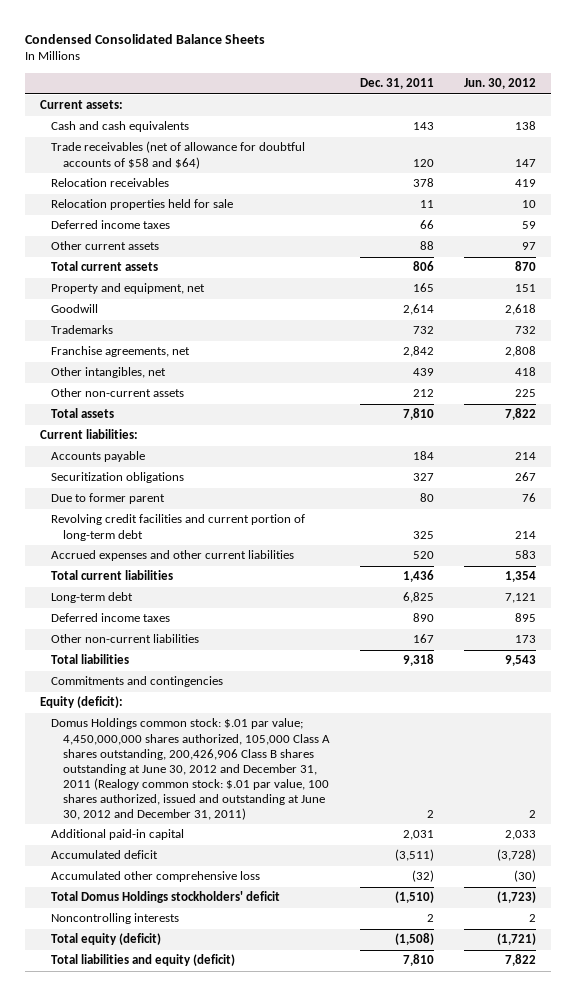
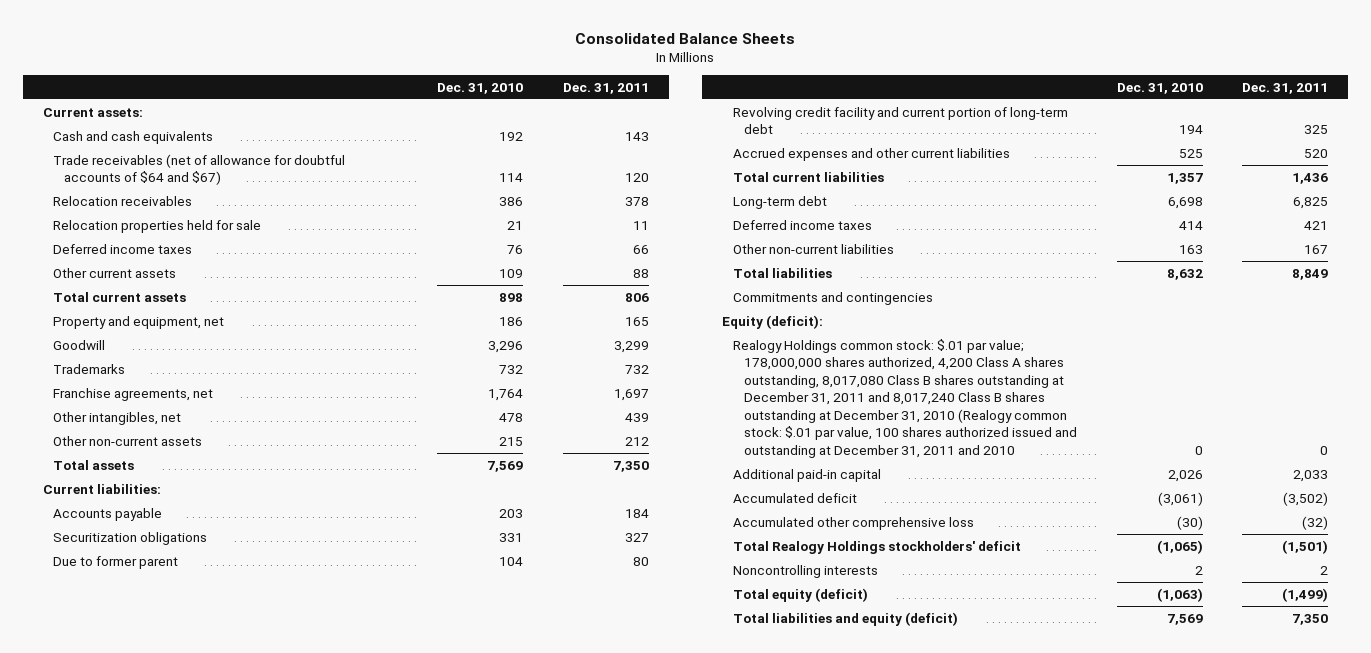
[24,33,265,44] Condensed Consolidated Balance Sheets -> [575,32,796,44] Consolidated Balance Sheets
[464,78,537,90] Jun. 30, 2012 -> none
none -> [436,82,523,94] Dec. 31, 2010
[51,141,306,169] Trade receivables (net of allowance for doubtful accounts of $58 and $64) -> [53,153,346,186] Trade receivables (net of allowance for doubtful accounts of $64 and $67)
[403,304,435,316] 2,614 -> [613,340,649,353] 3,299
[403,346,435,358] 2,842 -> [613,388,649,401] 1,697
[403,408,435,421] 7,810 -> [612,460,649,472] 7,350
[51,514,306,541] Revolving credit facilities and current portion of long-term debt -> [732,106,1068,135] Revolving credit facility and current portion of long-term debt
[413,613,435,623] 890 -> [1304,220,1329,230] 421
[403,654,435,667] 9,318 -> [1292,268,1329,280] 8,849
[51,718,330,820] Domus Holdings common stock: $.01 par value; 4,450,000,000 shares authorized, 105,000 Class A shares outstanding, 200,426,906 Class B shares outstanding at June 30, 2012 and December 31, 2011 (Realogy common stock: $.01 par value, 100 shares authorized, issued and outstanding at June 30, 2012 and December 31, 2011) -> [732,338,1077,458] Realogy Holdings common stock: $.01 par value; 178,000,000 shares authorized, 4,200 Class A shares outstanding, 8,017,080 Class B shares outstanding at December 31, 2011 and 8,017,240 Class B shares outstanding at December 31, 2010 (Realogy common stock: $.01 par value, 100 shares authorized issued and outstanding at December 31, 2011 and 2010
[427,809,435,818] 2 -> [1320,445,1329,455] 0
[403,830,435,841] 2,031 -> [1293,469,1329,482] 2,033
[395,849,435,862] (3,511) -> [1283,491,1329,506] (3,502)
[51,891,281,904] Total Domus Holdings stockholders' deficit -> [732,540,1021,554] Total Realogy Holdings stockholders' deficit
[395,891,435,904] (1,510) -> [1282,539,1329,554] (1,501)
[395,933,435,946] (1,508) -> [1282,587,1329,602] (1,499)
[403,954,435,967] 7,810 -> [1292,613,1329,625] 7,350

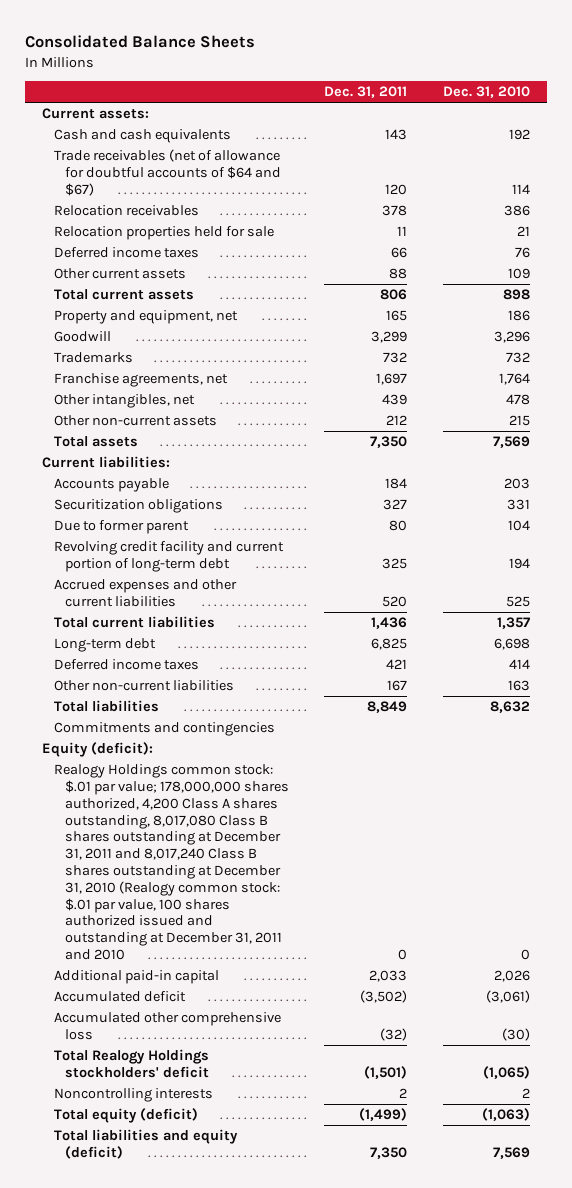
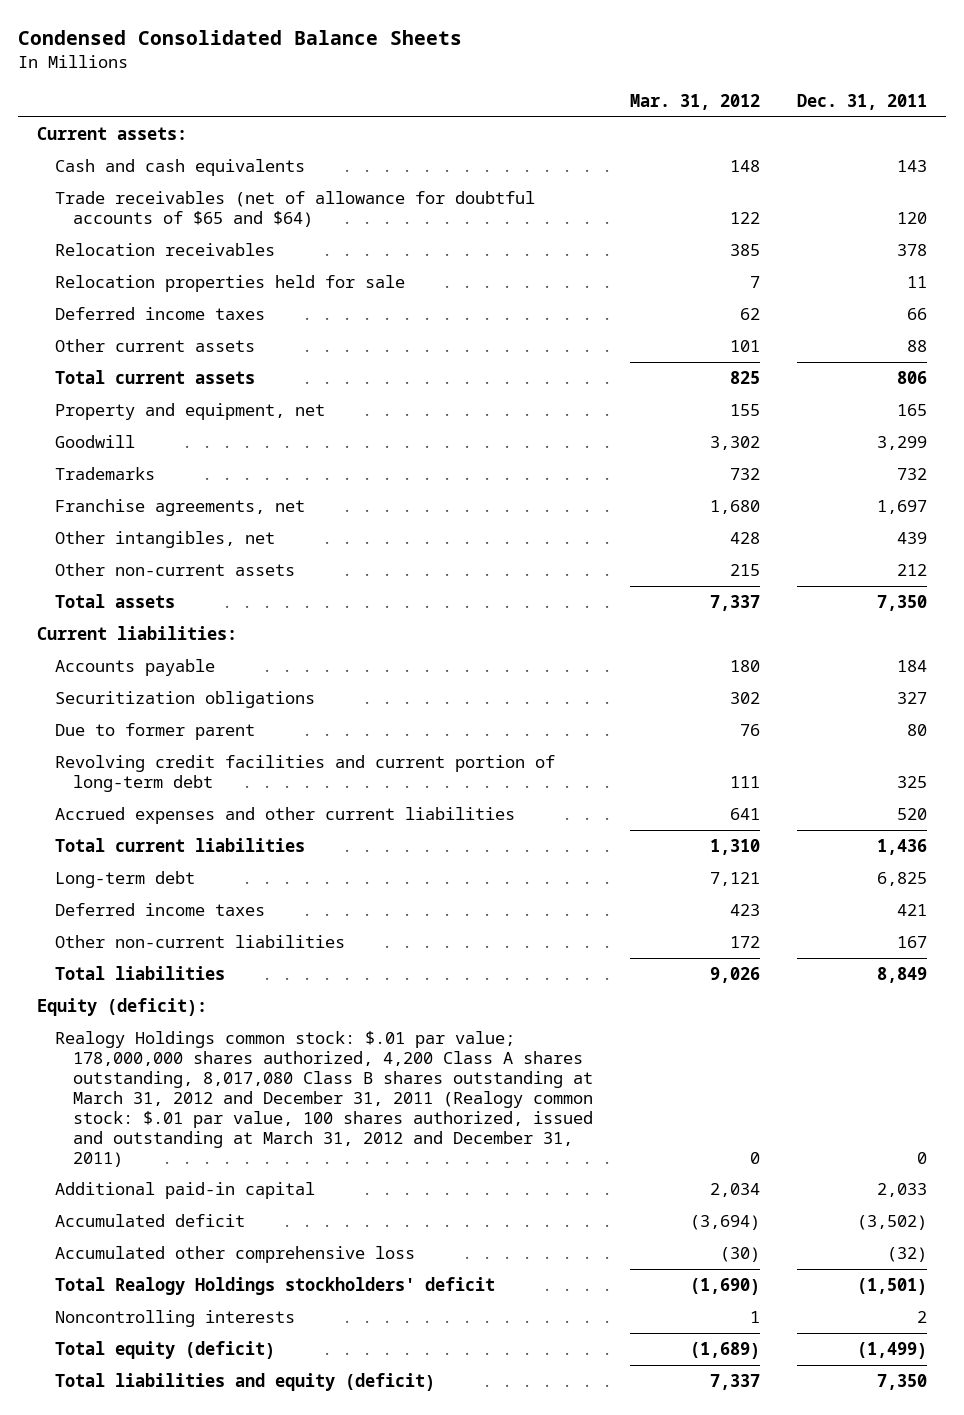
[24,35,255,49] Consolidated Balance Sheets -> [18,29,463,45] Condensed Consolidated Balance Sheets
[442,86,530,99] Dec. 31, 2010 -> none
none -> [630,93,761,110] Mar. 31, 2012
[53,149,282,196] Trade receivables (net of allowance for doubtful accounts of $64 and $67) -> [54,190,535,227] Trade receivables (net of allowance for doubtful accounts of $65 and $64)
[53,541,284,573] Revolving credit facility and current portion of long-term debt -> [54,754,555,792] Revolving credit facilities and current portion of long-term debt
[53,722,275,737] Commitments and contingencies -> none
[53,764,290,961] Realogy Holdings common stock: $.01 par value; 178,000,000 shares authorized, 4,200 Class A shares outstanding, 8,017,080 Class B shares outstanding at December 31, 2011 and 8,017,240 Class B shares outstanding at December 31, 2010 (Realogy common stock: $.01 par value, 100 shares authorized issued and outstanding at December 31, 2011 and 2010 -> [54,1030,593,1167] Realogy Holdings common stock: $.01 par value; 178,000,000 shares authorized, 4,200 Class A shares outstanding, 8,017,080 Class B shares outstanding at March 31, 2012 and December 31, 2011 (Realogy common stock: $.01 par value, 100 shares authorized, issued and outstanding at March 31, 2012 and December 31, 2011)

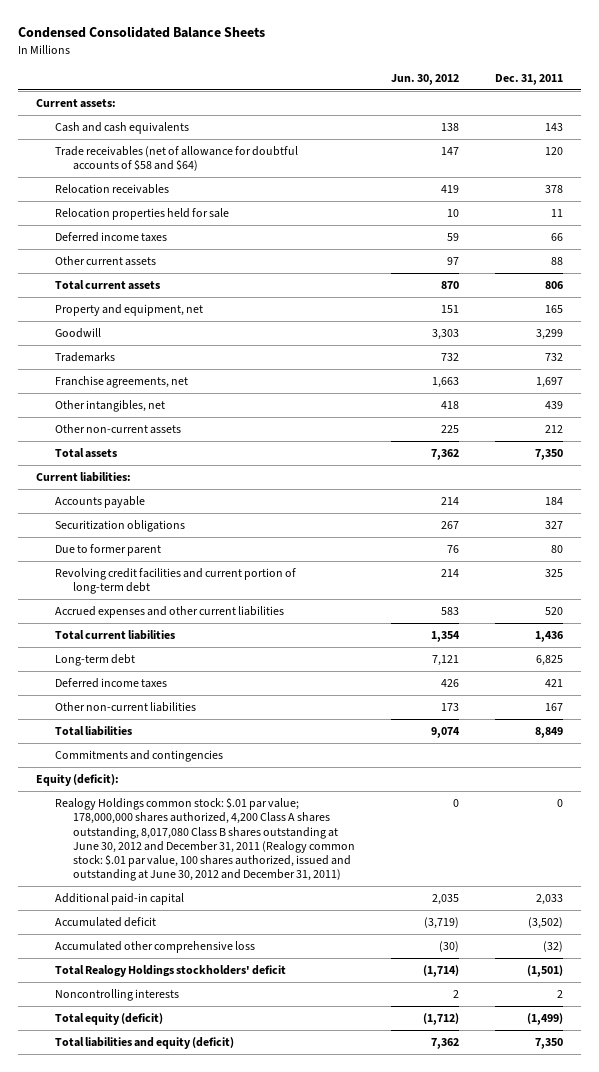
[630,93,761,110] Mar. 31, 2012 -> none
none -> [391,73,460,85] Jun. 30, 2012
[54,190,535,227] Trade receivables (net of allowance for doubtful accounts of $65 and $64) -> [54,145,298,172] Trade receivables (net of allowance for doubtful accounts of $58 and $64)
none -> [54,749,223,762] Commitments and contingencies
[54,1030,593,1167] Realogy Holdings common stock: $.01 par value; 178,000,000 shares authorized, 4,200 Class A shares outstanding, 8,017,080 Class B shares outstanding at March 31, 2012 and December 31, 2011 (Realogy common stock: $.01 par value, 100 shares authorized, issued and outstanding at March 31, 2012 and December 31, 2011) -> [54,797,356,882] Realogy Holdings common stock: $.01 par value; 178,000,000 shares authorized, 4,200 Class A shares outstanding, 8,017,080 Class B shares outstanding at June 30, 2012 and December 31, 2011 (Realogy common stock: $.01 par value, 100 shares authorized, issued and outstanding at June 30, 2012 and December 31, 2011)

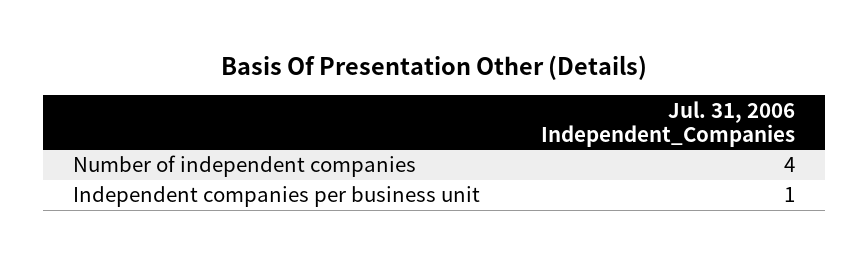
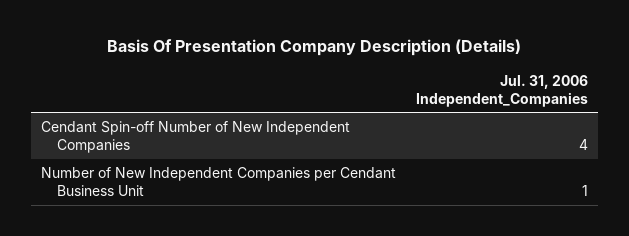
[221,54,648,80] Basis Of Presentation Other (Details) -> [107,39,522,57] Basis Of Presentation Company Description (Details)
[73,155,417,178] Number of independent companies -> [40,120,350,154] Cendant Spin-off Number of New Independent Companies
[73,186,481,208] Independent companies per business unit -> [40,166,396,197] Number of New Independent Companies per Cendant Business Unit

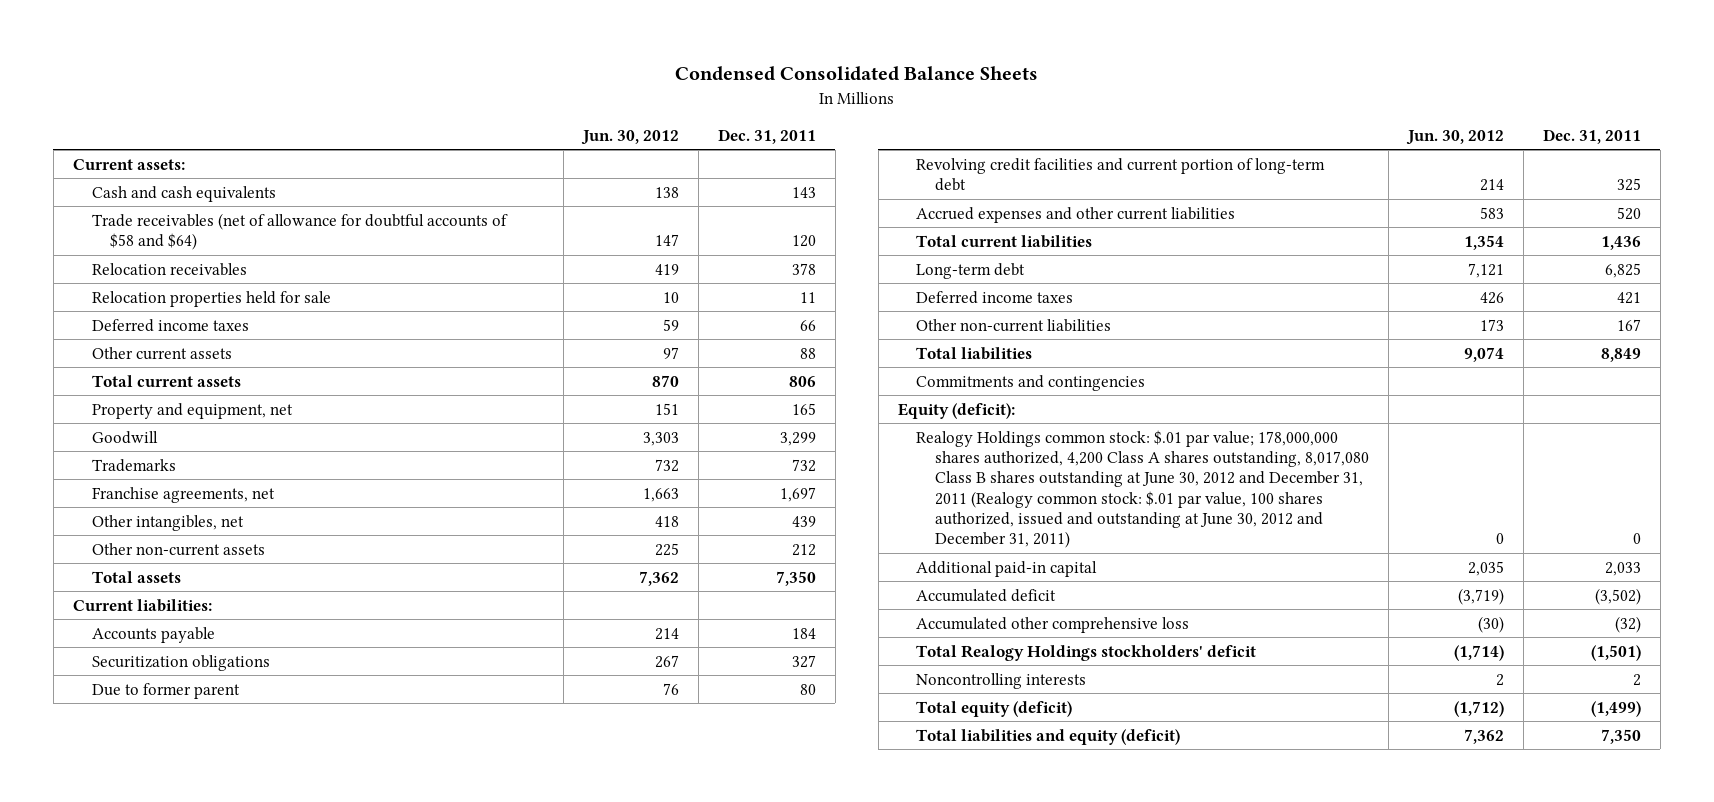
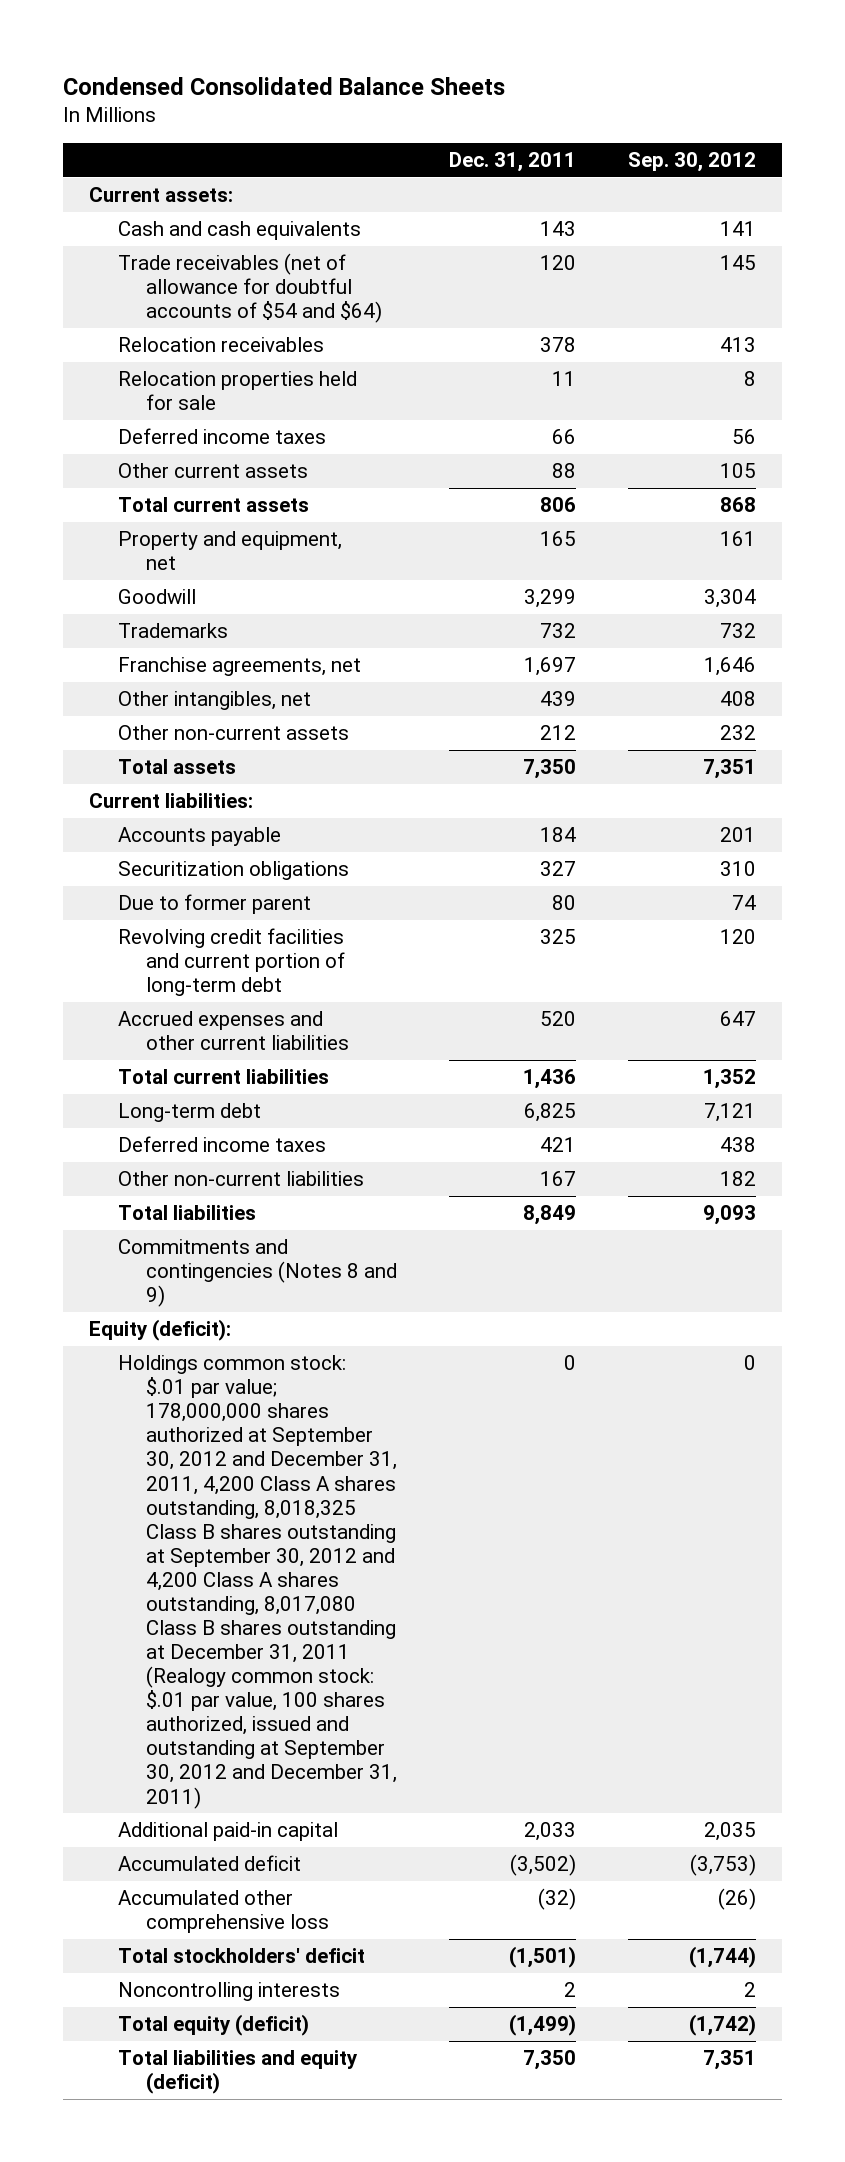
[580,129,679,145] Jun. 30, 2012 -> none
none -> [627,151,756,172] Sep. 30, 2012
[91,212,508,251] Trade receivables (net of allowance for doubtful accounts of $58 and $64) -> [117,253,383,324] Trade receivables (net of allowance for doubtful accounts of $54 and $64)
[916,374,1146,391] Commitments and contingencies -> [117,1239,398,1308] Commitments and contingencies (Notes 8 and 9)
[916,429,1369,549] Realogy Holdings common stock: $.01 par value; 178,000,000 shares authorized, 4,200 Class A shares outstanding, 8,017,080 Class B shares outstanding at June 30, 2012 and December 31, 2011 (Realogy common stock: $.01 par value, 100 shares authorized, issued and outstanding at June 30, 2012 and December 31, 2011) -> [117,1355,398,1809] Holdings common stock: $.01 par value; 178,000,000 shares authorized at September 30, 2012 and December 31, 2011, 4,200 Class A shares outstanding, 8,018,325 Class B shares outstanding at September 30, 2012 and 4,200 Class A shares outstanding, 8,017,080 Class B shares outstanding at December 31, 2011 (Realogy common stock: $.01 par value, 100 shares authorized, issued and outstanding at September 30, 2012 and December 31, 2011)
[916,644,1257,661] Total Realogy Holdings stockholders' deficit -> [117,1948,365,1964] Total stockholders' deficit

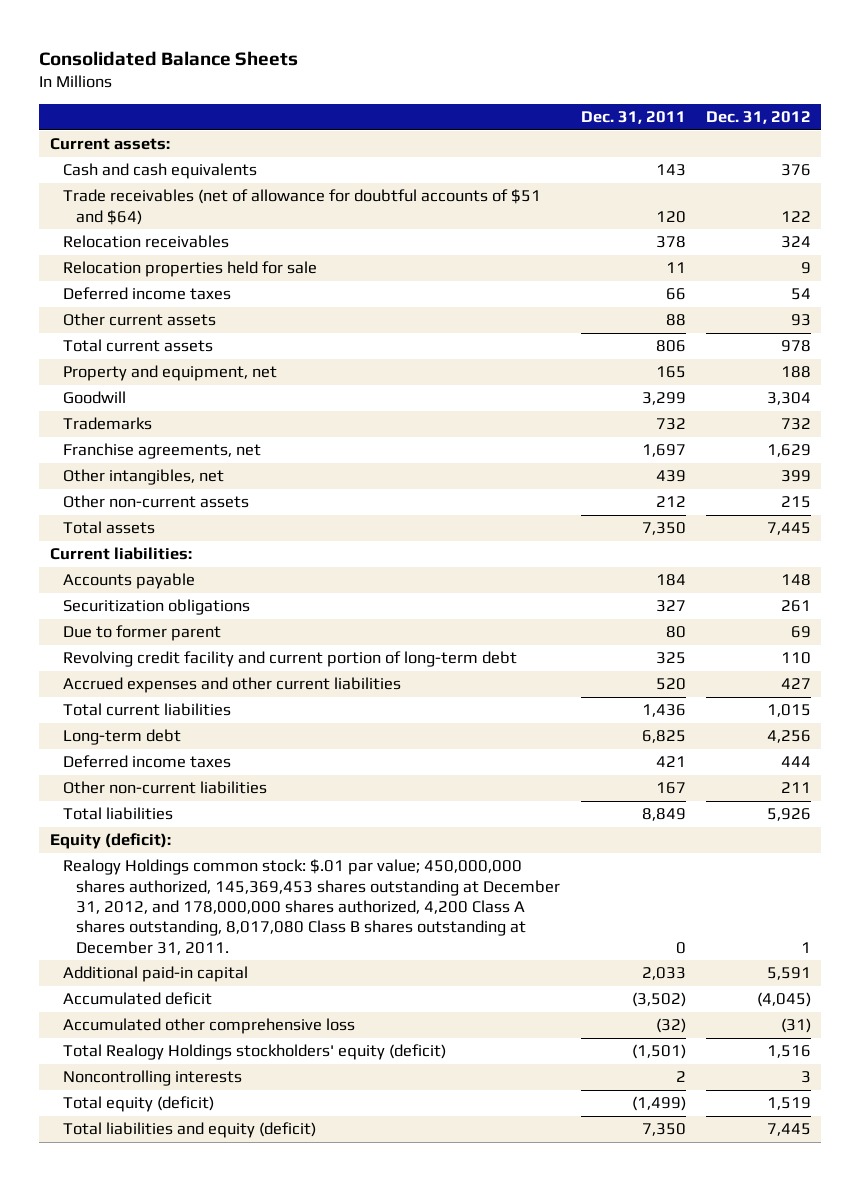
[63,76,506,95] Condensed Consolidated Balance Sheets -> [39,51,299,67] Consolidated Balance Sheets
[627,151,756,172] Sep. 30, 2012 -> none
none -> [706,111,812,125] Dec. 31, 2012
[117,253,383,324] Trade receivables (net of allowance for doubtful accounts of $54 and $64) -> [62,189,541,225] Trade receivables (net of allowance for doubtful accounts of $51 and $64)
[117,928,346,997] Revolving credit facilities and current portion of long-term debt -> [62,651,517,668] Revolving credit facility and current portion of long-term debt
[117,1239,398,1308] Commitments and contingencies (Notes 8 and 9) -> none
[117,1355,398,1809] Holdings common stock: $.01 par value; 178,000,000 shares authorized at September 30, 2012 and December 31, 2011, 4,200 Class A shares outstanding, 8,018,325 Class B shares outstanding at September 30, 2012 and 4,200 Class A shares outstanding, 8,017,080 Class B shares outstanding at December 31, 2011 (Realogy common stock: $.01 par value, 100 shares authorized, issued and outstanding at September 30, 2012 and December 31, 2011) -> [62,859,561,955] Realogy Holdings common stock: $.01 par value; 450,000,000 shares authorized, 145,369,453 shares outstanding at December 31, 2012, and 178,000,000 shares authorized, 4,200 Class A shares outstanding, 8,017,080 Class B shares outstanding at December 31, 2011.
[117,1948,365,1964] Total stockholders' deficit -> [62,1044,446,1061] Total Realogy Holdings stockholders' equity (deficit)

